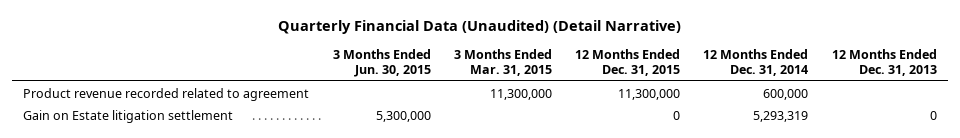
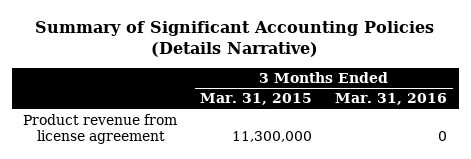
[278,20,682,35] Quarterly Financial Data (Unaudited) (Detail Narrative) -> [35,20,435,58] Summary of Significant Accounting Policies (Details Narrative)
[332,49,431,78] 3 Months Ended Jun. 30, 2015 -> none
[575,49,681,77] 12 Months Ended Dec. 31, 2015 -> none
[703,49,809,77] 12 Months Ended Dec. 31, 2014 -> none
[831,49,937,77] 12 Months Ended Dec. 31, 2013 -> none
none -> [335,93,448,106] Mar. 31, 2016
[23,109,234,123] Gain on Estate litigation settlement -> none
[23,87,310,101] Product revenue recorded related to agreement -> [23,114,178,145] Product revenue from license agreement

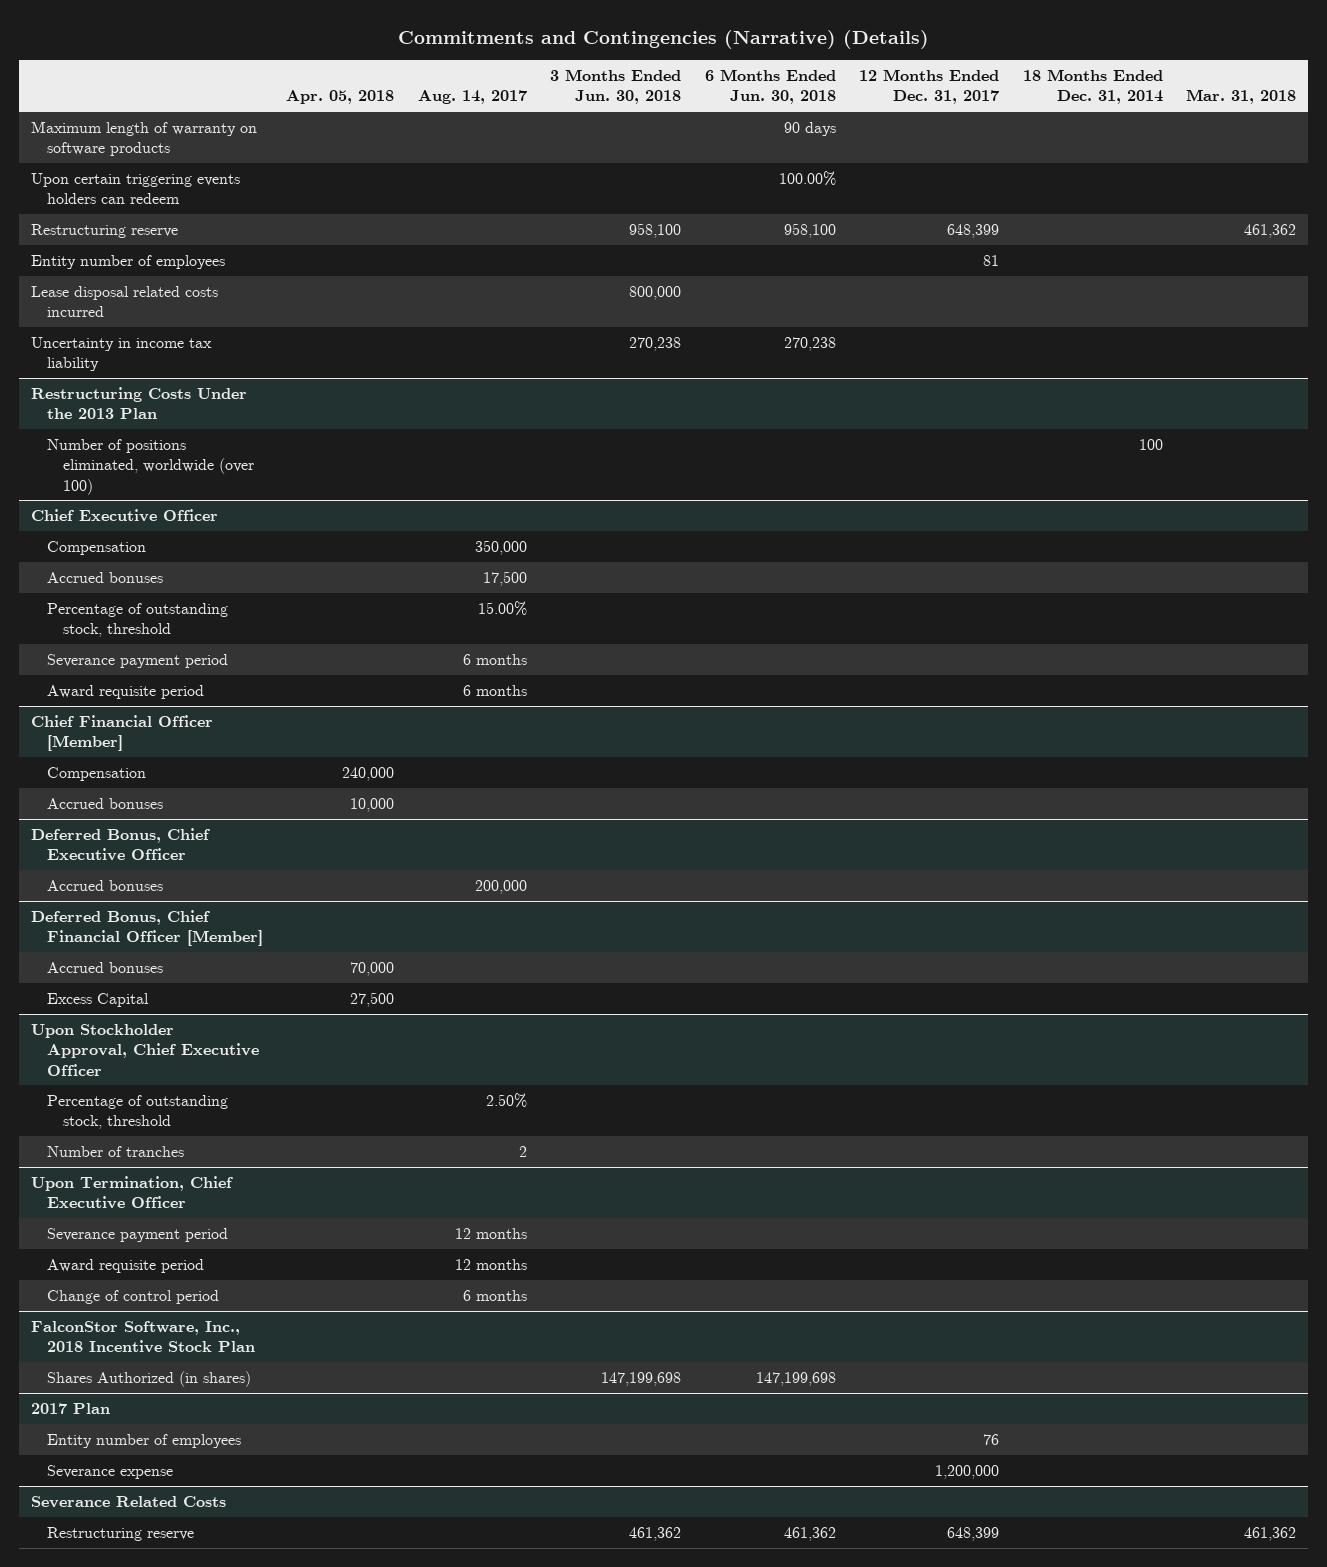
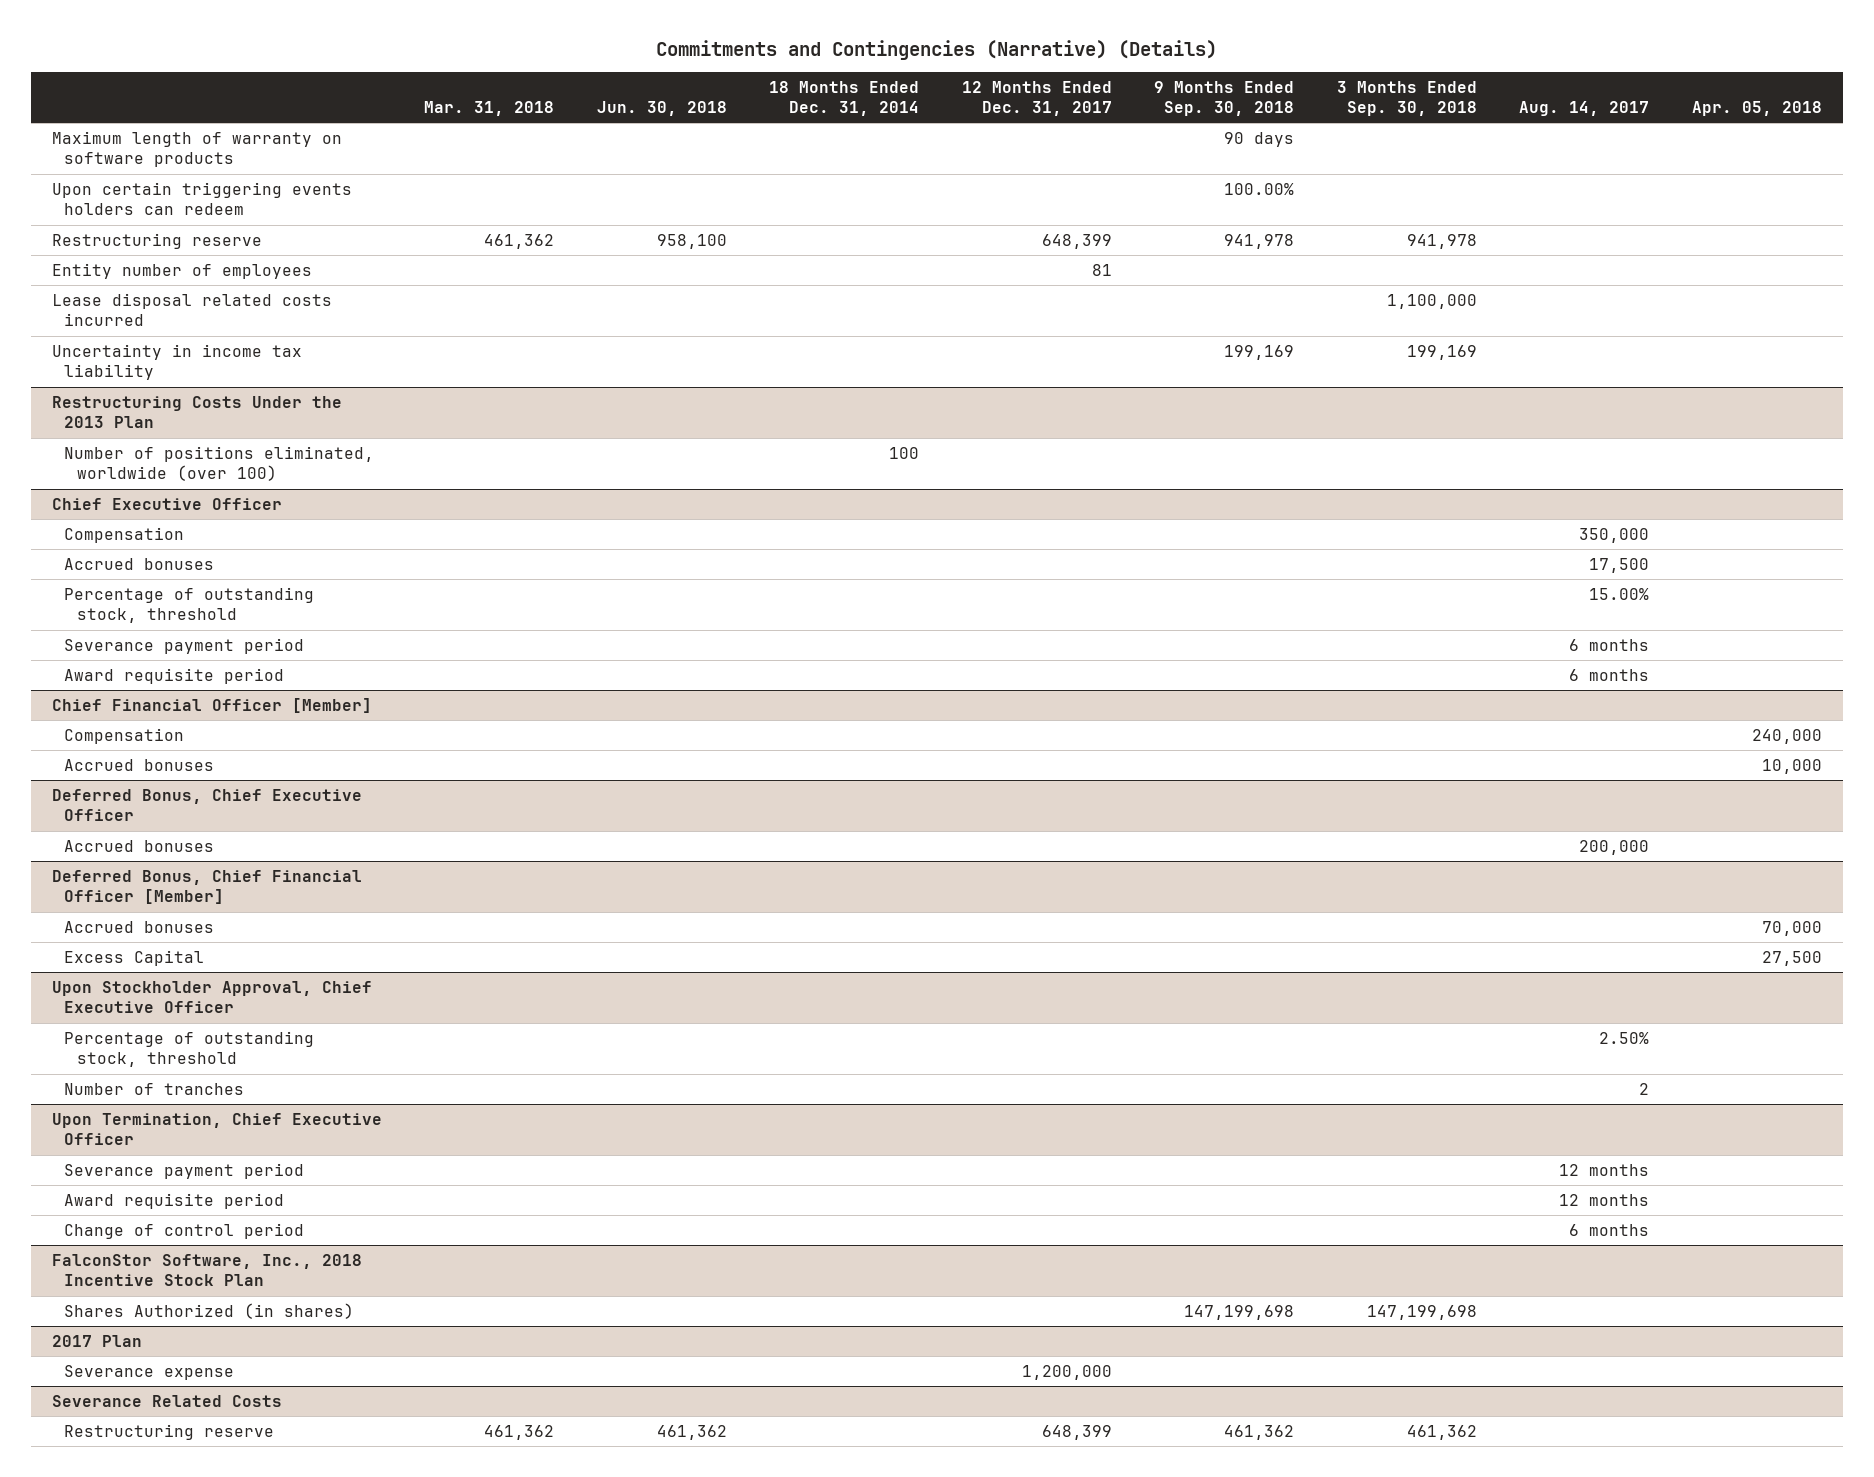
[550,68,682,105] 3 Months Ended Jun. 30, 2018 -> none
[704,68,836,105] 6 Months Ended Jun. 30, 2018 -> none
none -> [596,100,727,116] Jun. 30, 2018
none -> [1154,80,1295,116] 9 Months Ended Sep. 30, 2018
none -> [1336,80,1477,116] 3 Months Ended Sep. 30, 2018
[46,1433,241,1448] Entity number of employees -> none

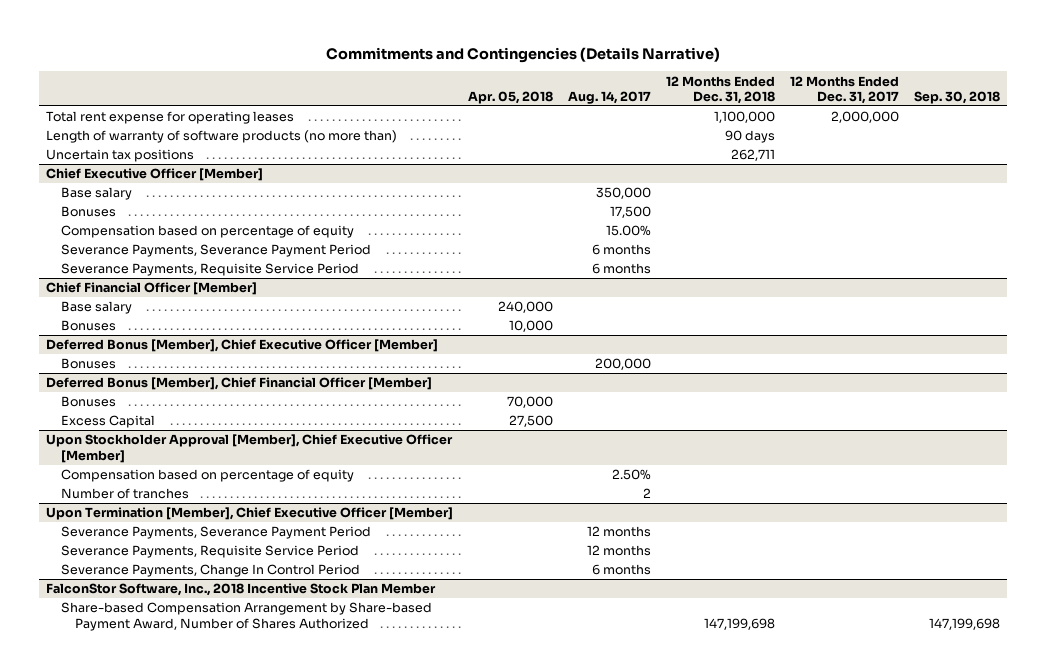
[655,39,1217,60] Commitments and Contingencies (Narrative) (Details) -> [326,46,721,63] Commitments and Contingencies (Details Narrative)
[424,100,555,116] Mar. 31, 2018 -> none
[596,100,727,116] Jun. 30, 2018 -> none
[769,80,920,116] 18 Months Ended Dec. 31, 2014 -> none
[1154,80,1295,116] 9 Months Ended Sep. 30, 2018 -> none
[1336,80,1477,116] 3 Months Ended Sep. 30, 2018 -> none
none -> [665,75,775,104] 12 Months Ended Dec. 31, 2018
none -> [913,90,1000,104] Sep. 30, 2018
[51,182,352,216] Upon certain triggering events holders can redeem -> none
[51,233,262,250] Restructuring reserve -> none
[51,263,312,280] Entity number of employees -> none
[51,293,332,327] Lease disposal related costs incurred -> none
[51,396,342,429] Restructuring Costs Under the 2013 Plan -> none
[64,446,375,482] Number of positions eliminated, worldwide (over 100) -> none
none -> [46,111,295,125] Total rent expense for operating leases
[51,131,342,168] Maximum length of warranty on software products -> [46,130,398,144] Length of warranty of software products (no more than)
[51,344,302,381] Uncertainty in income tax liability -> [46,149,195,163] Uncertain tax positions
[51,498,282,511] Chief Executive Officer -> [46,168,264,182] Chief Executive Officer [Member]
[64,527,185,544] Compensation -> [60,187,132,201] Base salary
[64,558,215,571] Accrued bonuses -> [60,206,116,218] Bonuses
[64,587,315,624] Percentage of outstanding stock, threshold -> [60,225,354,239] Compensation based on percentage of equity
[64,638,305,655] Severance payment period -> [60,244,371,258] Severance Payments, Severance Payment Period
[64,668,285,685] Award requisite period -> [60,263,359,277] Severance Payments, Requisite Service Period
[64,728,185,745] Compensation -> [60,301,132,315] Base salary
[64,759,215,772] Accrued bonuses -> [60,320,116,332] Bonuses
[51,789,362,822] Deferred Bonus, Chief Executive Officer -> [46,339,439,353] Deferred Bonus [Member], Chief Executive Officer [Member]
[64,840,215,853] Accrued bonuses -> [60,358,116,370] Bonuses
[51,870,362,905] Deferred Bonus, Chief Financial Officer [Member] -> [46,377,433,391] Deferred Bonus [Member], Chief Financial Officer [Member]
[64,921,215,934] Accrued bonuses -> [60,396,116,408] Bonuses
[51,981,372,1014] Upon Stockholder Approval, Chief Executive Officer -> [46,434,454,463] Upon Stockholder Approval [Member], Chief Executive Officer [Member]
[64,1031,315,1068] Percentage of outstanding stock, threshold -> [60,469,354,483] Compensation based on percentage of equity
[51,1335,142,1348] 2017 Plan -> none
[64,1365,235,1381] Severance expense -> none
[51,1395,282,1408] Severance Related Costs -> none
[64,1424,275,1441] Restructuring reserve -> none
[51,1113,382,1146] Upon Termination, Chief Executive Officer -> [46,507,454,521] Upon Termination [Member], Chief Executive Officer [Member]
[64,1163,305,1180] Severance payment period -> [60,526,371,540] Severance Payments, Severance Payment Period
[64,1193,285,1210] Award requisite period -> [60,545,359,559] Severance Payments, Requisite Service Period
[64,1223,305,1240] Change of control period -> [60,564,360,578] Severance Payments, Change In Control Period
[51,1254,362,1287] FalconStor Software, Inc., 2018 Incentive Stock Plan -> [46,583,437,597] FalconStor Software, Inc., 2018 Incentive Stock Plan Member
[64,1303,355,1320] Shares Authorized (in shares) -> [60,602,432,631] Share-based Compensation Arrangement by Share-based Payment Award, Number of Shares Authorized

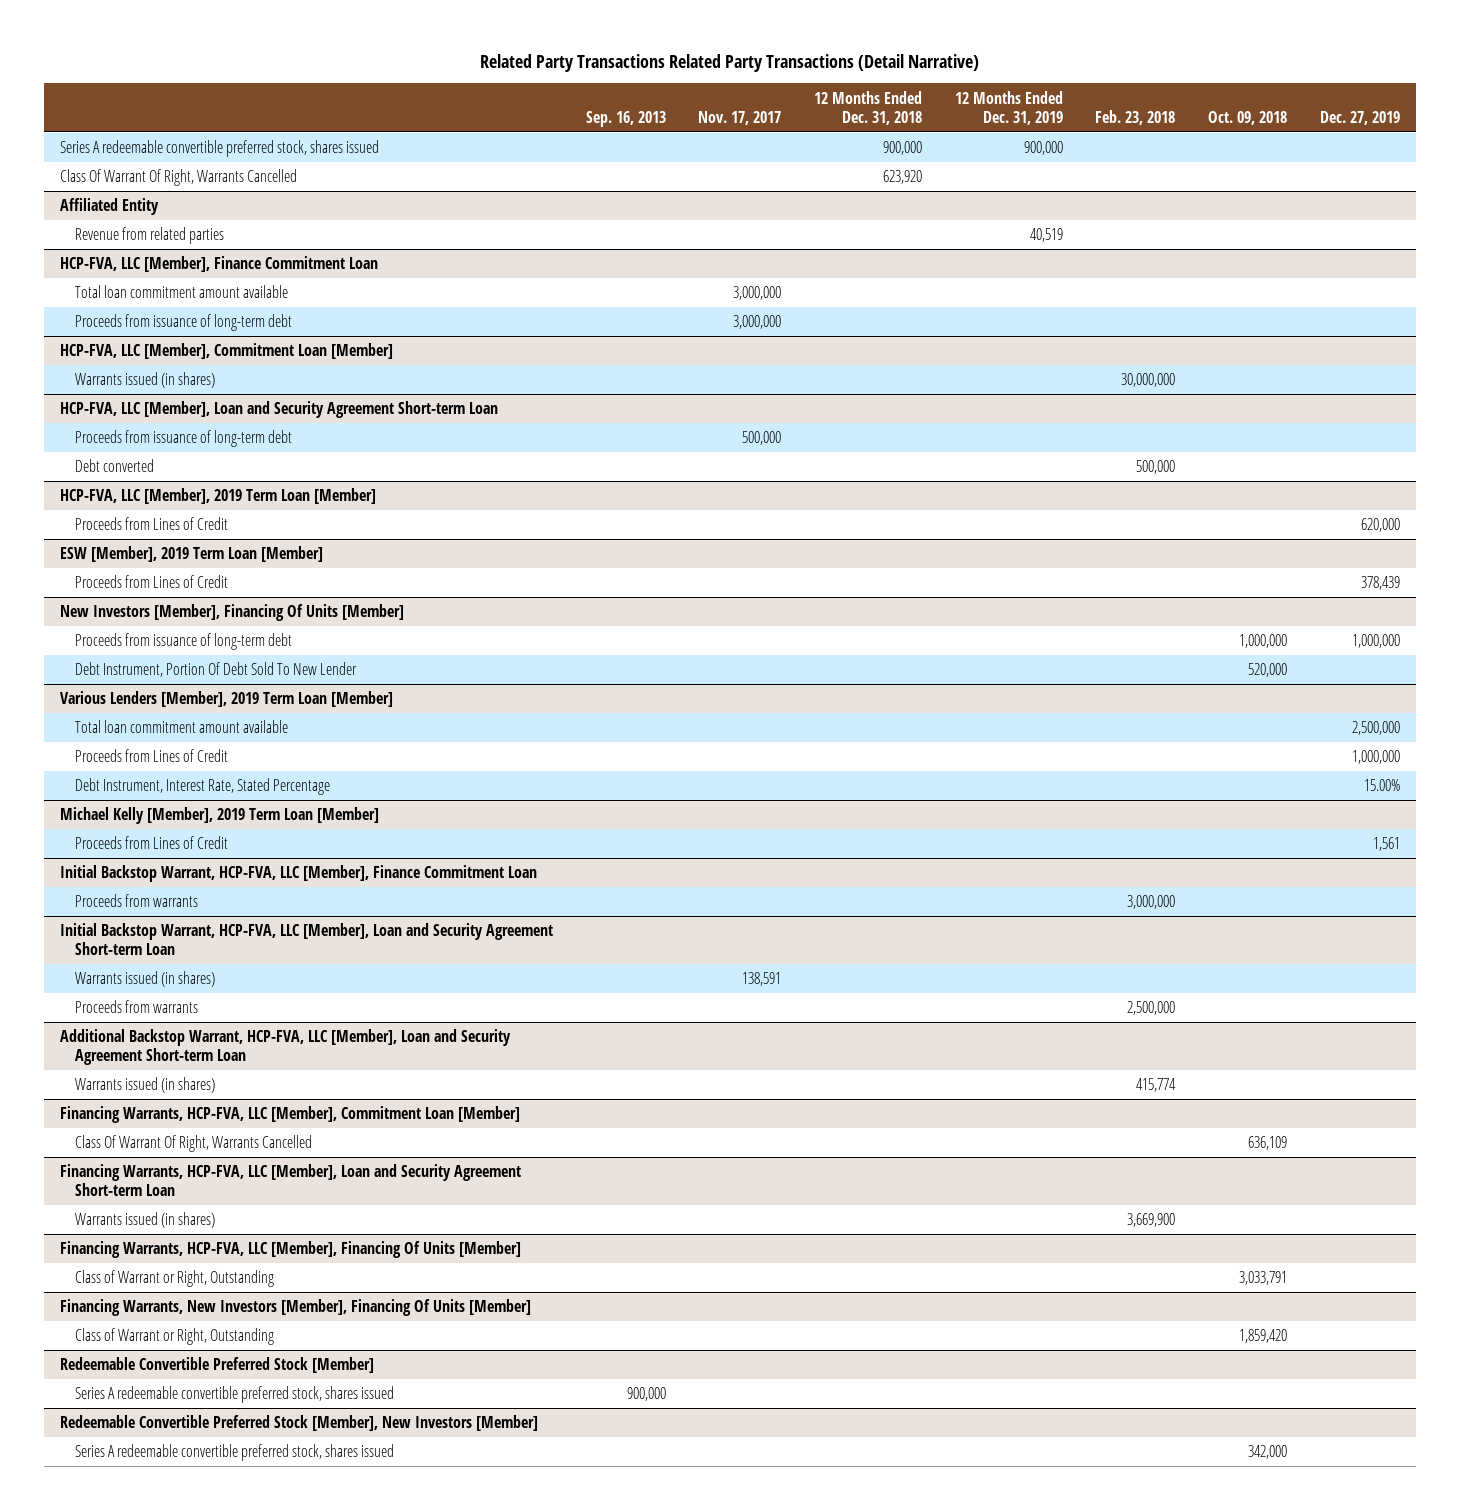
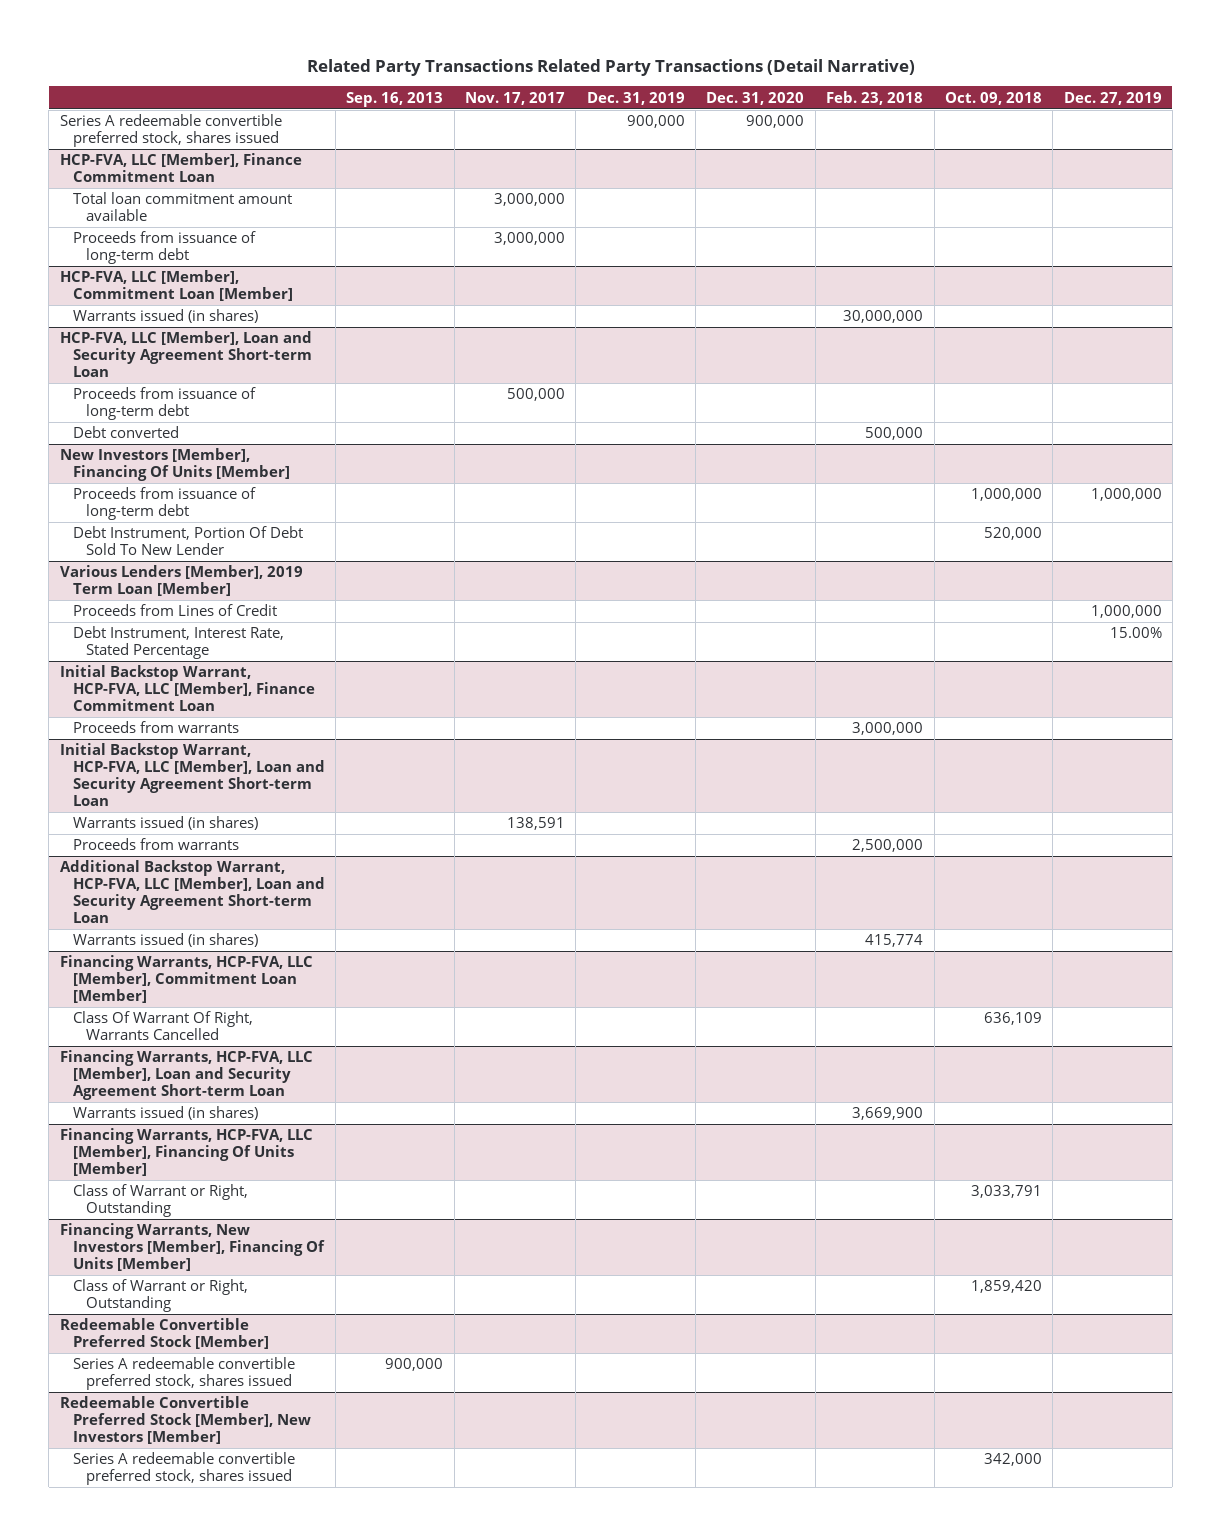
[814,90,923,125] 12 Months Ended Dec. 31, 2018 -> none
[954,90,1063,125] 12 Months Ended Dec. 31, 2019 -> none
none -> [586,91,685,105] Dec. 31, 2019
none -> [706,91,805,105] Dec. 31, 2020
[59,169,297,187] Class Of Warrant Of Right, Warrants Cancelled -> none
[59,198,159,216] Affiliated Entity -> none
[75,227,225,245] Revenue from related parties -> none
[59,488,376,505] HCP-FVA, LLC [Member], 2019 Term Loan [Member] -> none
[75,517,229,531] Proceeds from Lines of Credit -> none
[59,546,323,563] ESW [Member], 2019 Term Loan [Member] -> none
[75,575,229,589] Proceeds from Lines of Credit -> none
[75,720,289,734] Total loan commitment amount available -> none
[59,807,379,825] Michael Kelly [Member], 2019 Term Loan [Member] -> none
[75,836,229,850] Proceeds from Lines of Credit -> none

